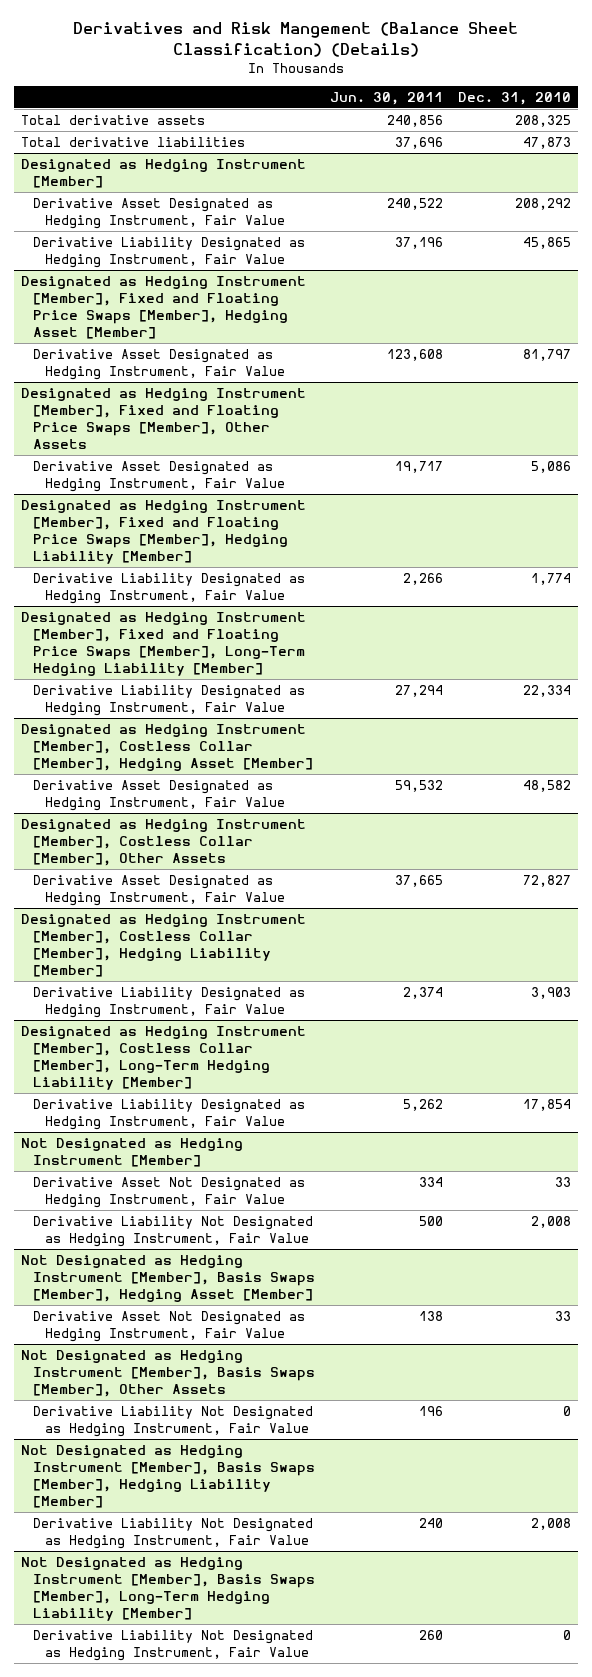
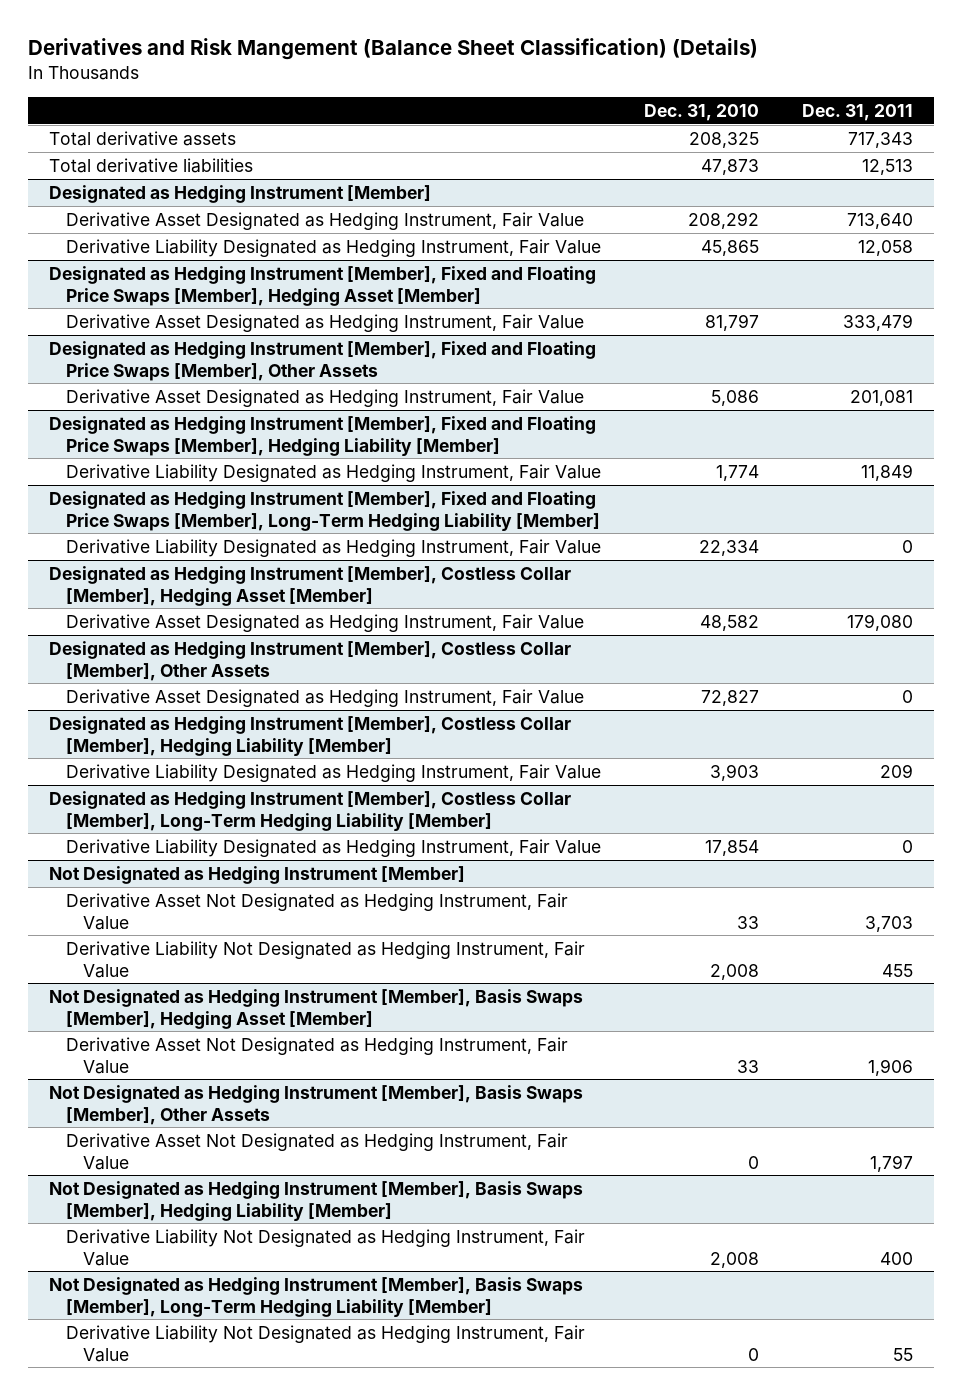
[330,91,444,105] Jun. 30, 2011 -> none
none -> [801,103,913,121] Dec. 31, 2011
[33,1405,314,1438] Derivative Liability Not Designated as Hedging Instrument, Fair Value -> [65,1132,568,1170] Derivative Asset Not Designated as Hedging Instrument, Fair Value

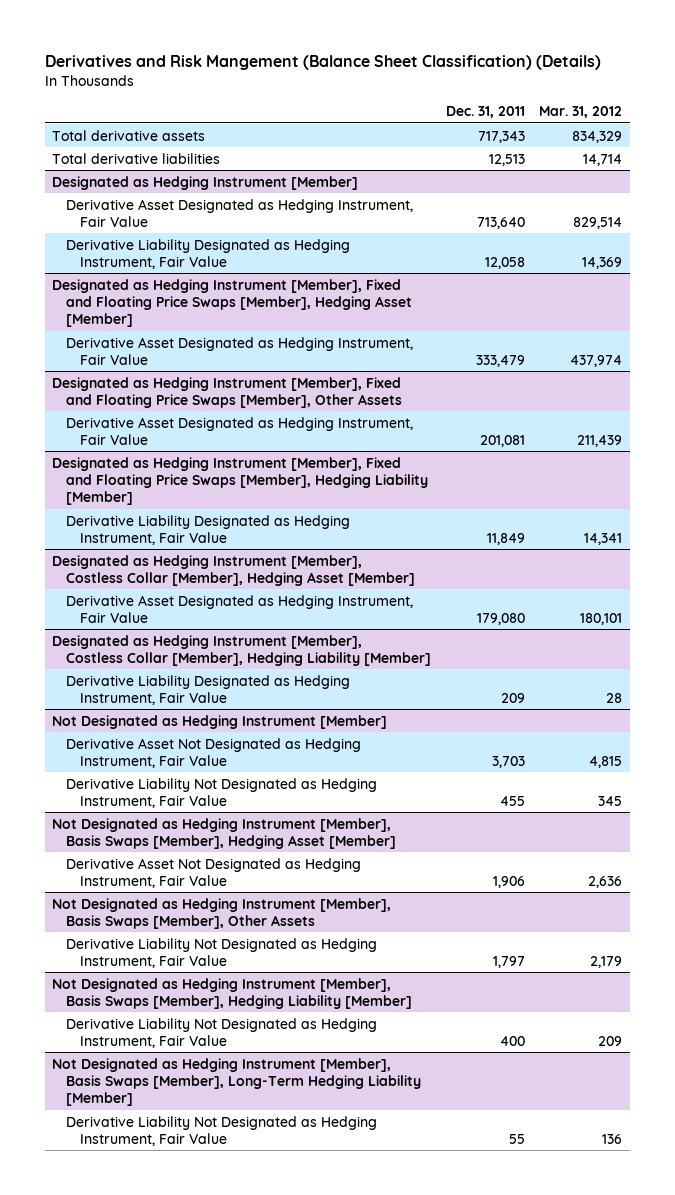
[643,103,759,121] Dec. 31, 2010 -> none
none -> [539,106,623,119] Mar. 31, 2012
[49,490,600,531] Designated as Hedging Instrument [Member], Fixed and Floating Price Swaps [Member], Long-Term Hedging Liability [Member] -> none
[65,538,601,557] Derivative Liability Designated as Hedging Instrument, Fair Value -> none
[49,640,572,681] Designated as Hedging Instrument [Member], Costless Collar [Member], Other Assets -> none
[65,688,584,707] Derivative Asset Designated as Hedging Instrument, Fair Value -> none
[49,790,572,831] Designated as Hedging Instrument [Member], Costless Collar [Member], Long-Term Hedging Liability [Member] -> none
[65,838,601,857] Derivative Liability Designated as Hedging Instrument, Fair Value -> none
[65,1132,568,1170] Derivative Asset Not Designated as Hedging Instrument, Fair Value -> [66,937,378,968] Derivative Liability Not Designated as Hedging Instrument, Fair Value

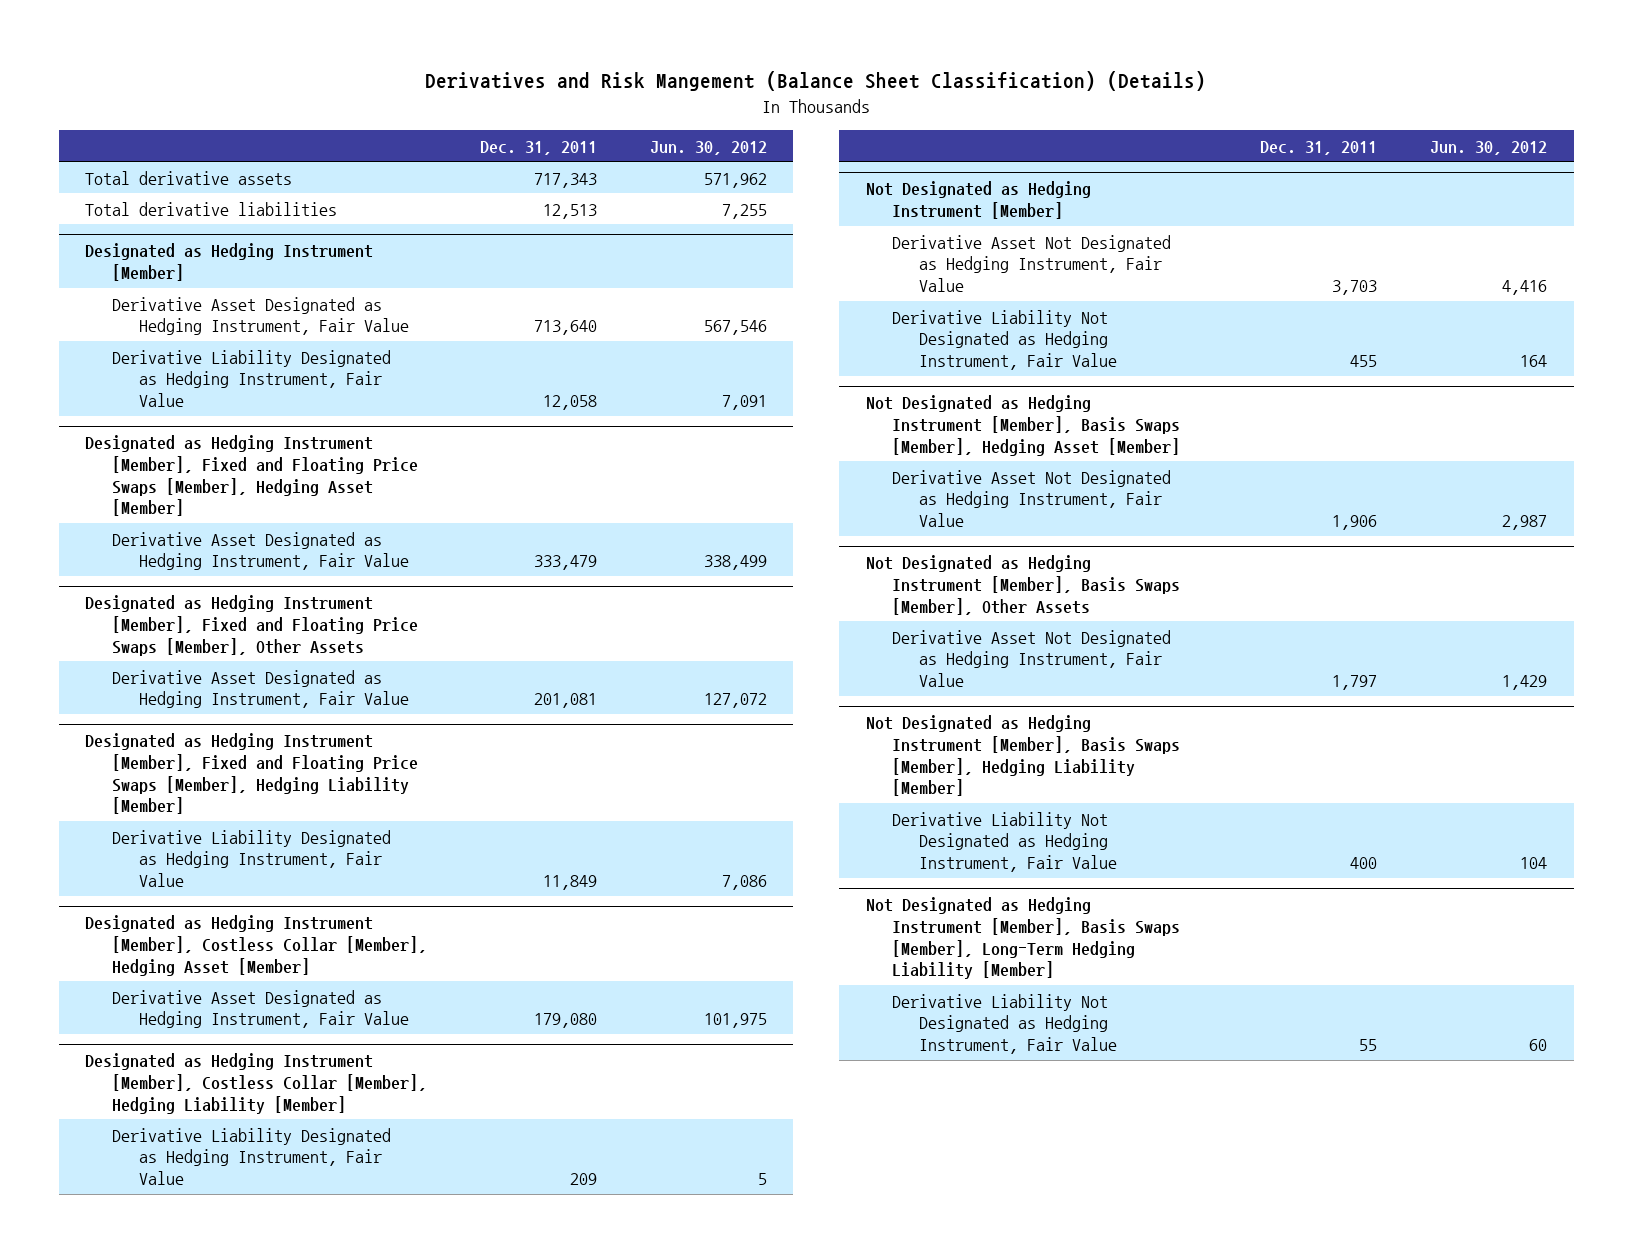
[539,106,623,119] Mar. 31, 2012 -> none
none -> [649,140,767,155] Jun. 30, 2012
[66,937,378,968] Derivative Liability Not Designated as Hedging Instrument, Fair Value -> [892,629,1172,687] Derivative Asset Not Designated as Hedging Instrument, Fair Value

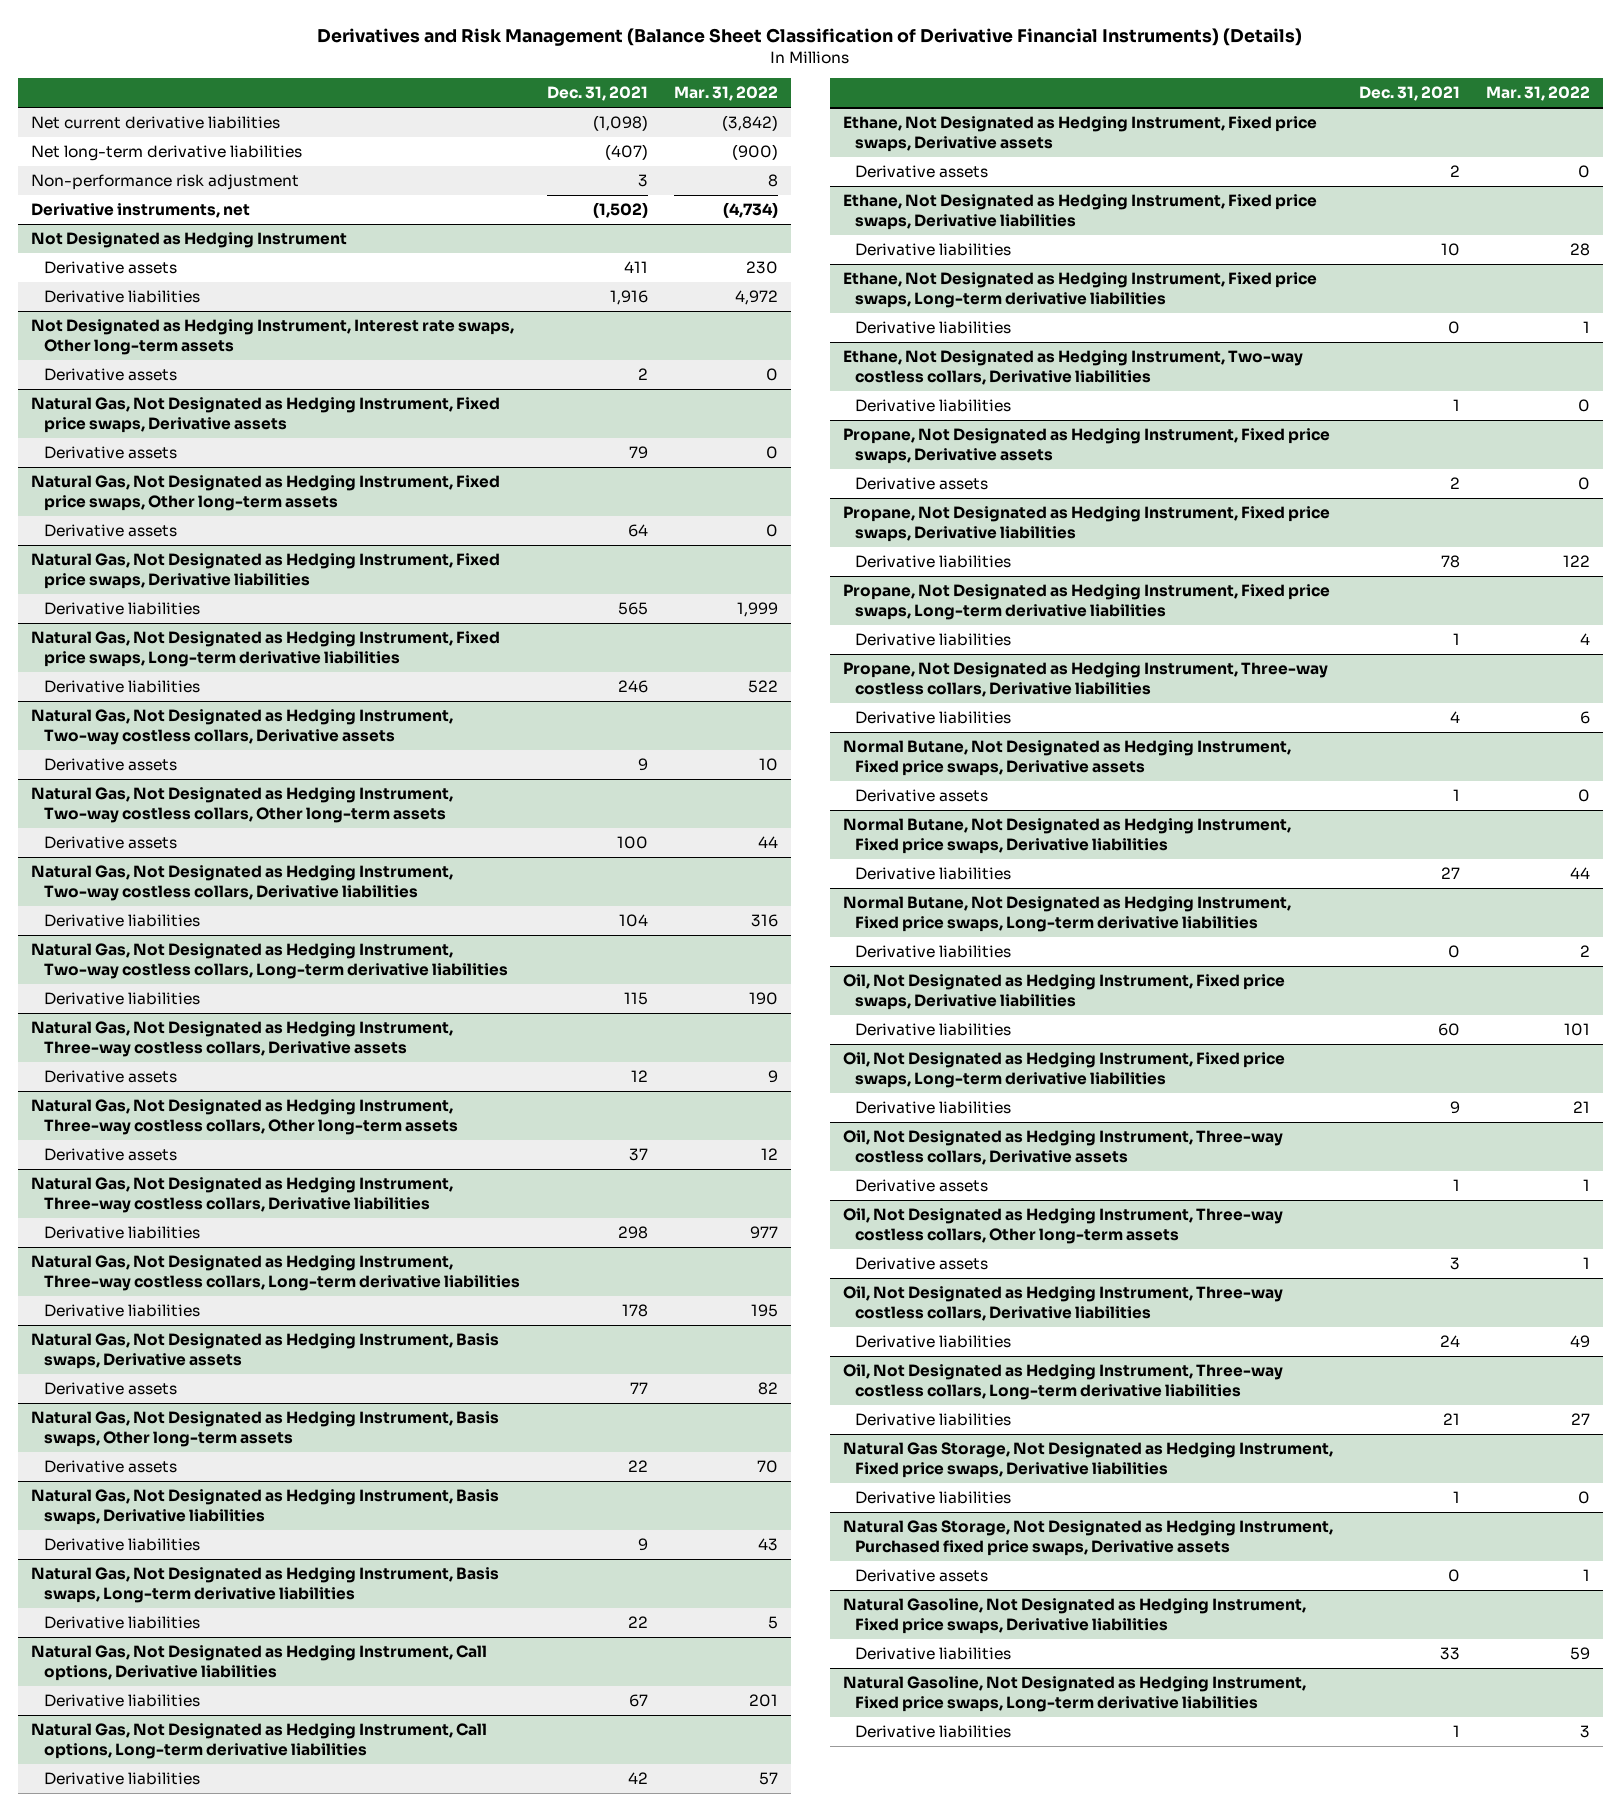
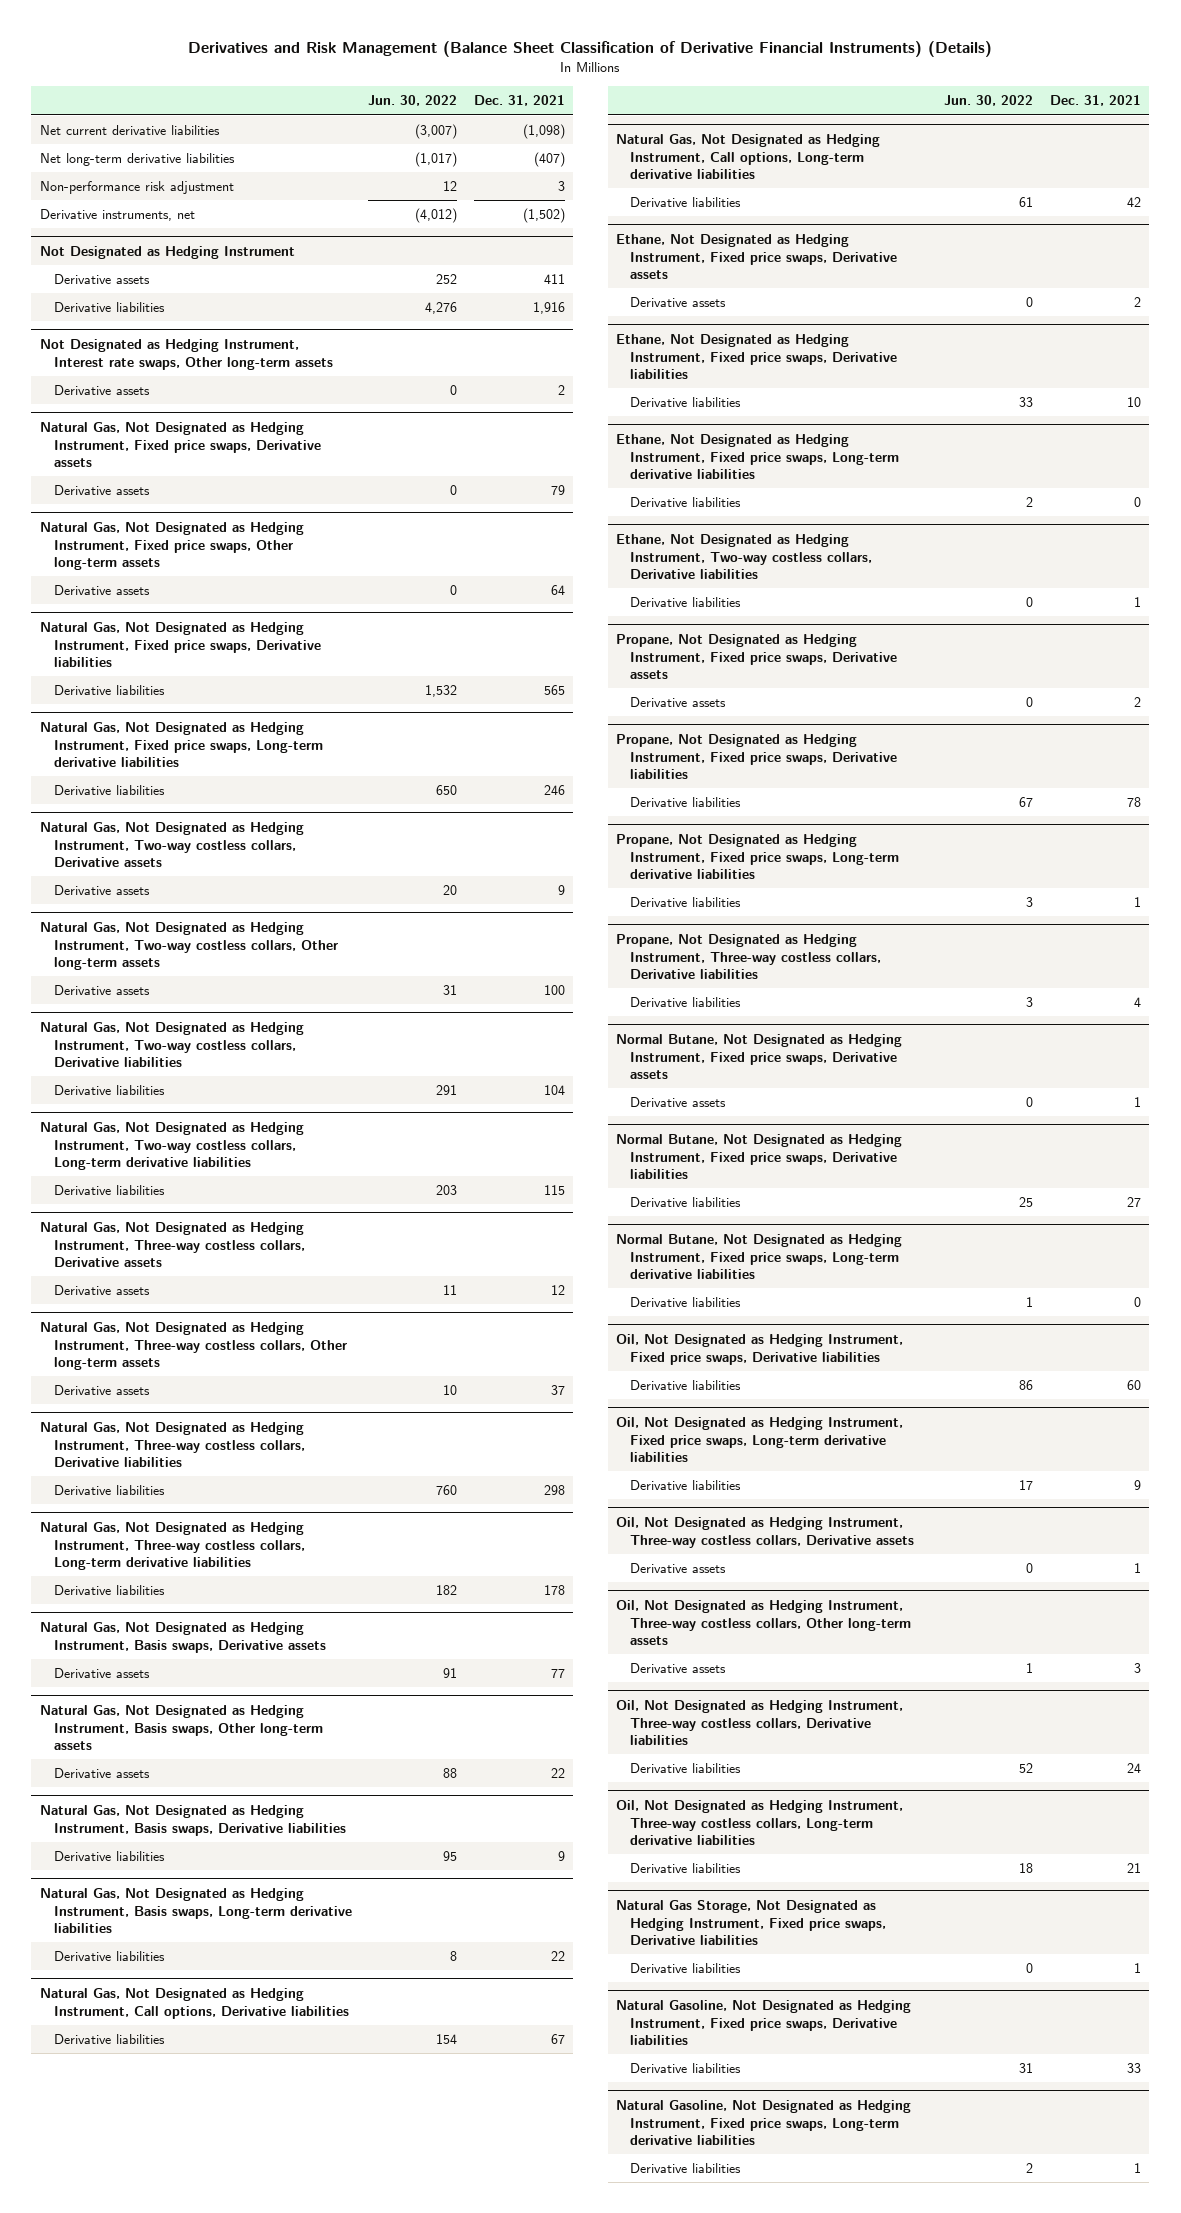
[674,86,779,102] Mar. 31, 2022 -> none
none -> [368,95,458,107] Jun. 30, 2022
[842,1520,1333,1556] Natural Gas Storage, Not Designated as Hedging Instrument, Purchased fixed price swaps, Derivative assets -> none
[855,1569,989,1583] Derivative assets -> none

